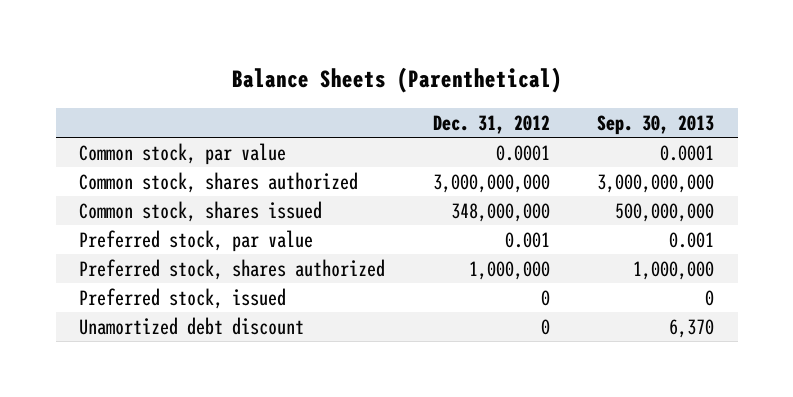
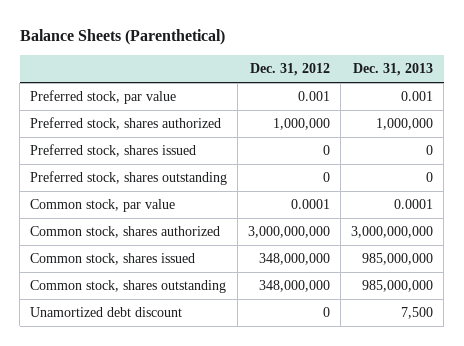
[597,114,715,135] Sep. 30, 2013 -> none
none -> [353,62,434,76] Dec. 31, 2013
[79,229,314,252] Preferred stock, par value -> [30,90,177,105] Preferred stock, par value
[79,258,386,280] Preferred stock, shares authorized -> [30,117,222,131] Preferred stock, shares authorized
none -> [30,144,197,158] Preferred stock, shares issued
none -> [30,171,228,186] Preferred stock, shares outstanding
[79,287,287,309] Preferred stock, issued -> none
none -> [30,280,227,294] Common stock, shares outstanding

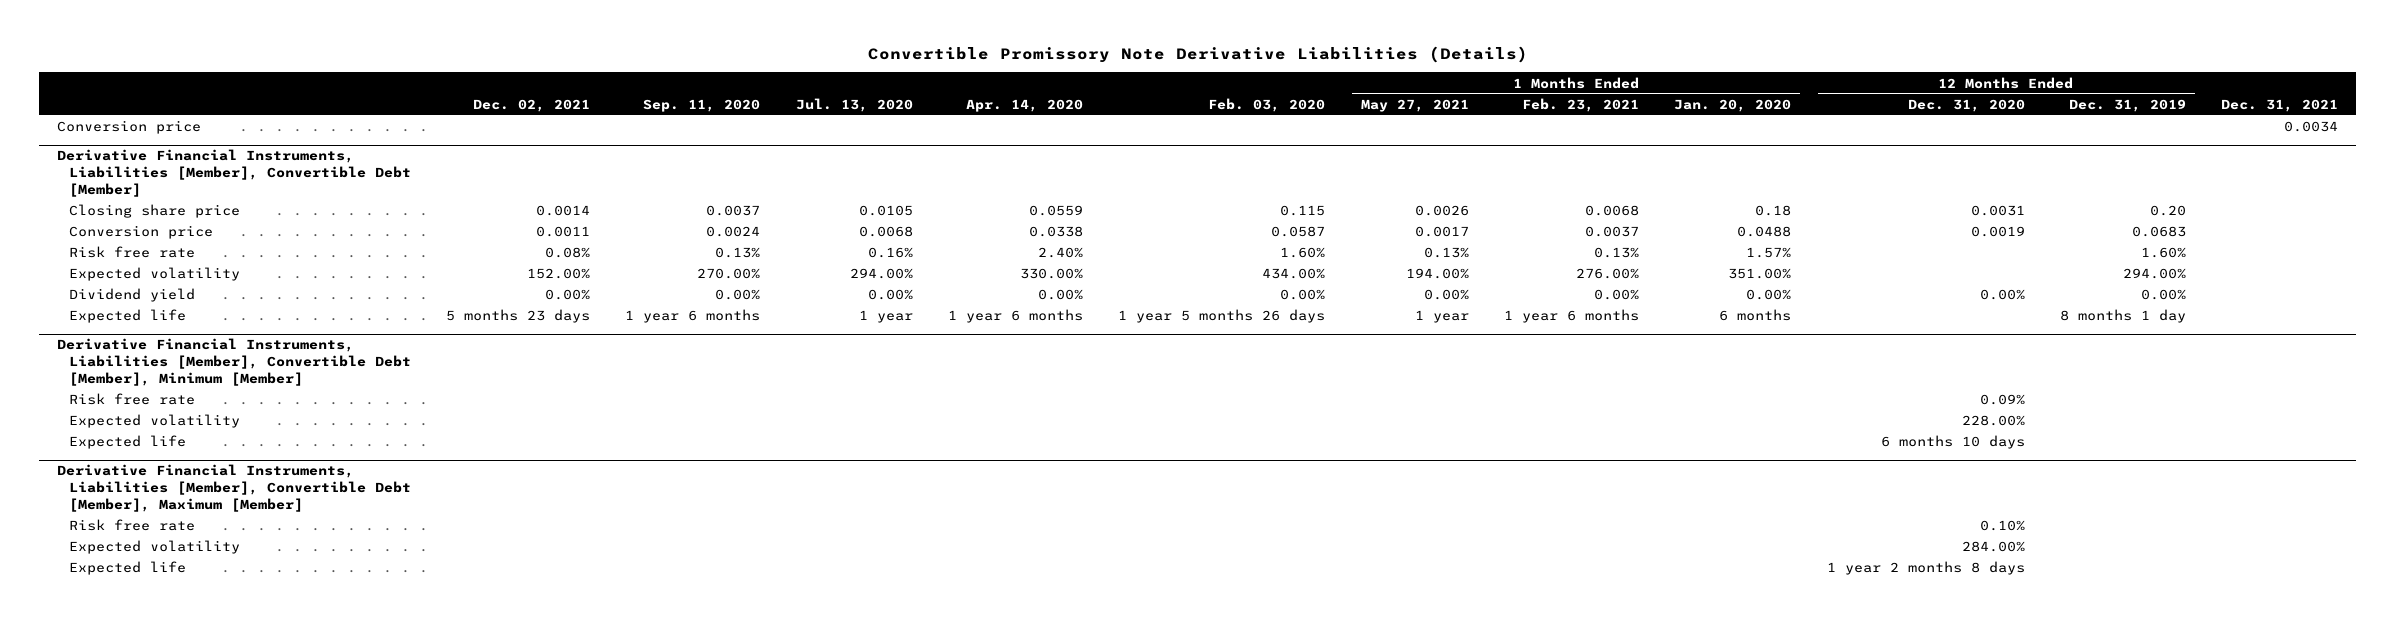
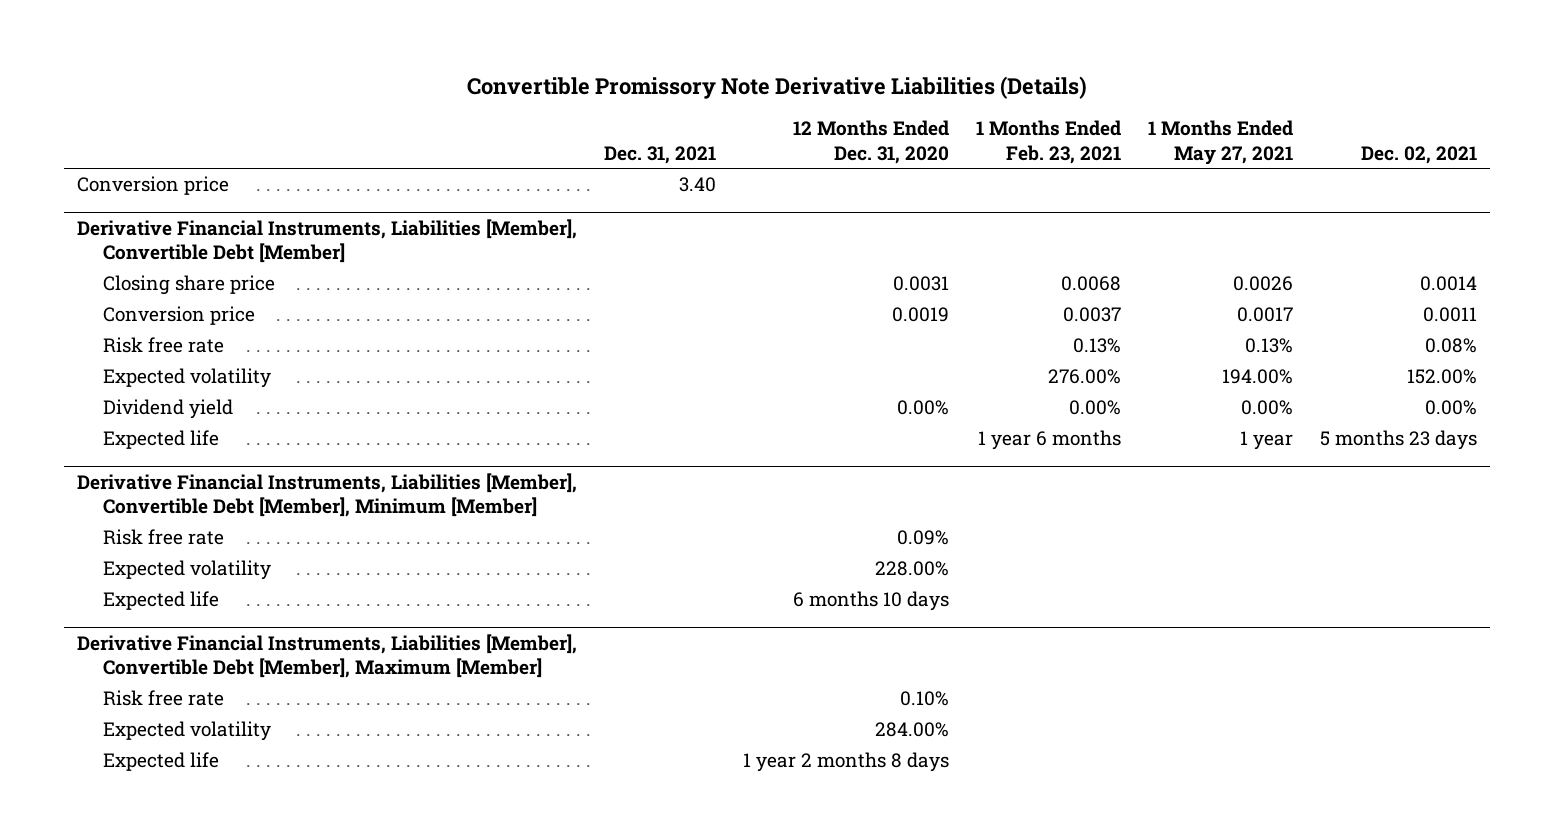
[643,98,761,112] Sep. 11, 2020 -> none
[795,97,913,112] Jul. 13, 2020 -> none
[965,98,1083,112] Apr. 14, 2020 -> none
[1208,97,1326,112] Feb. 03, 2020 -> none
[1674,98,1792,112] Jan. 20, 2020 -> none
[2069,98,2187,112] Dec. 31, 2019 -> none
[2284,121,2339,133] 0.0034 -> [679,177,717,193] 3.40

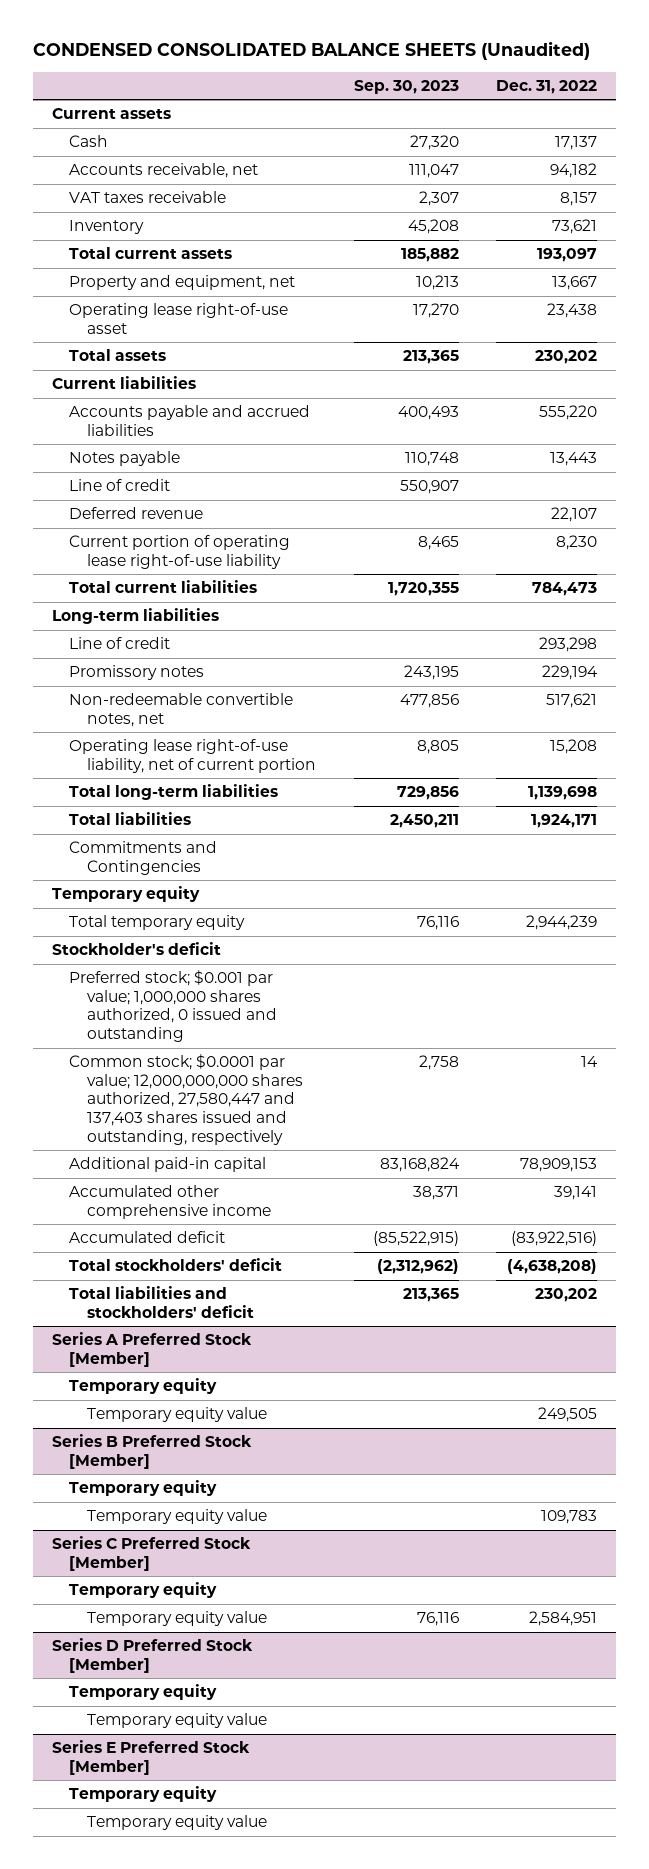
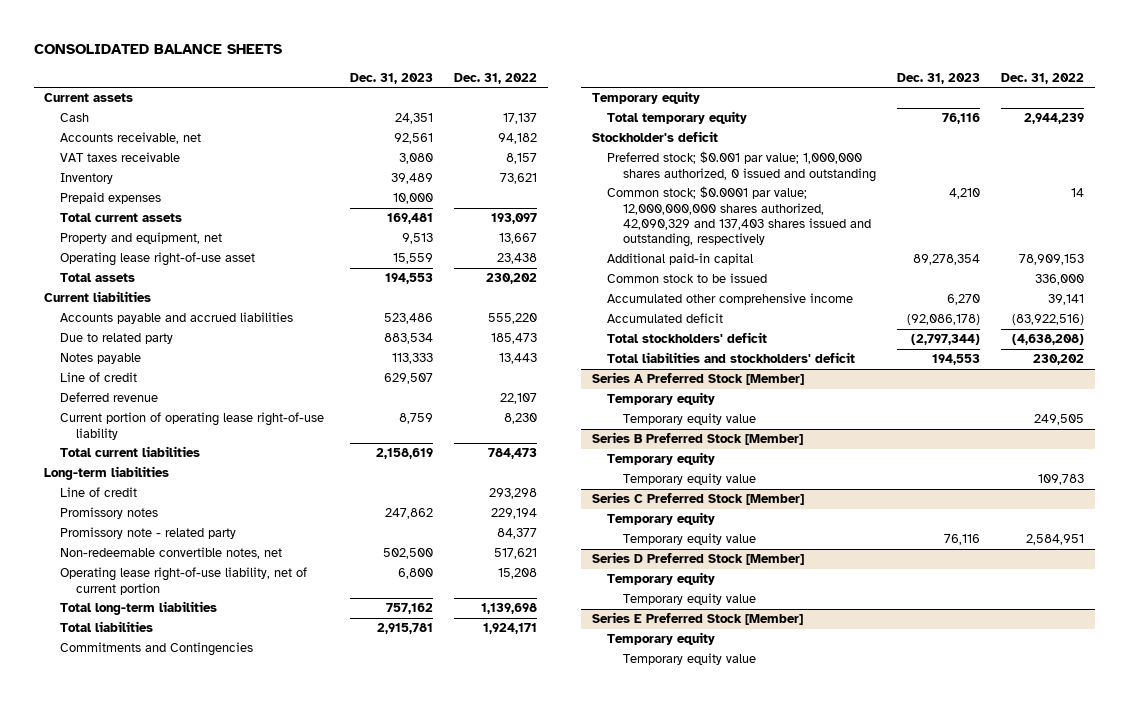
[32,41,590,61] CONDENSED CONSOLIDATED BALANCE SHEETS (Unaudited) -> [33,44,282,55] CONSOLIDATED BALANCE SHEETS
[353,79,459,94] Sep. 30, 2023 -> none
none -> [350,72,434,84] Dec. 31, 2023
none -> [60,192,162,205] Prepaid expenses
none -> [60,333,174,345] Due to related party
none -> [60,527,237,540] Promissory note - related party
[69,1054,303,1145] Common stock; $0.0001 par value; 12,000,000,000 shares authorized, 27,580,447 and 137,403 shares issued and outstanding, respectively -> [607,186,872,248] Common stock; $0.0001 par value; 12,000,000,000 shares authorized, 42,090,329 and 137,403 shares issued and outstanding, respectively
none -> [607,273,768,284] Common stock to be issued

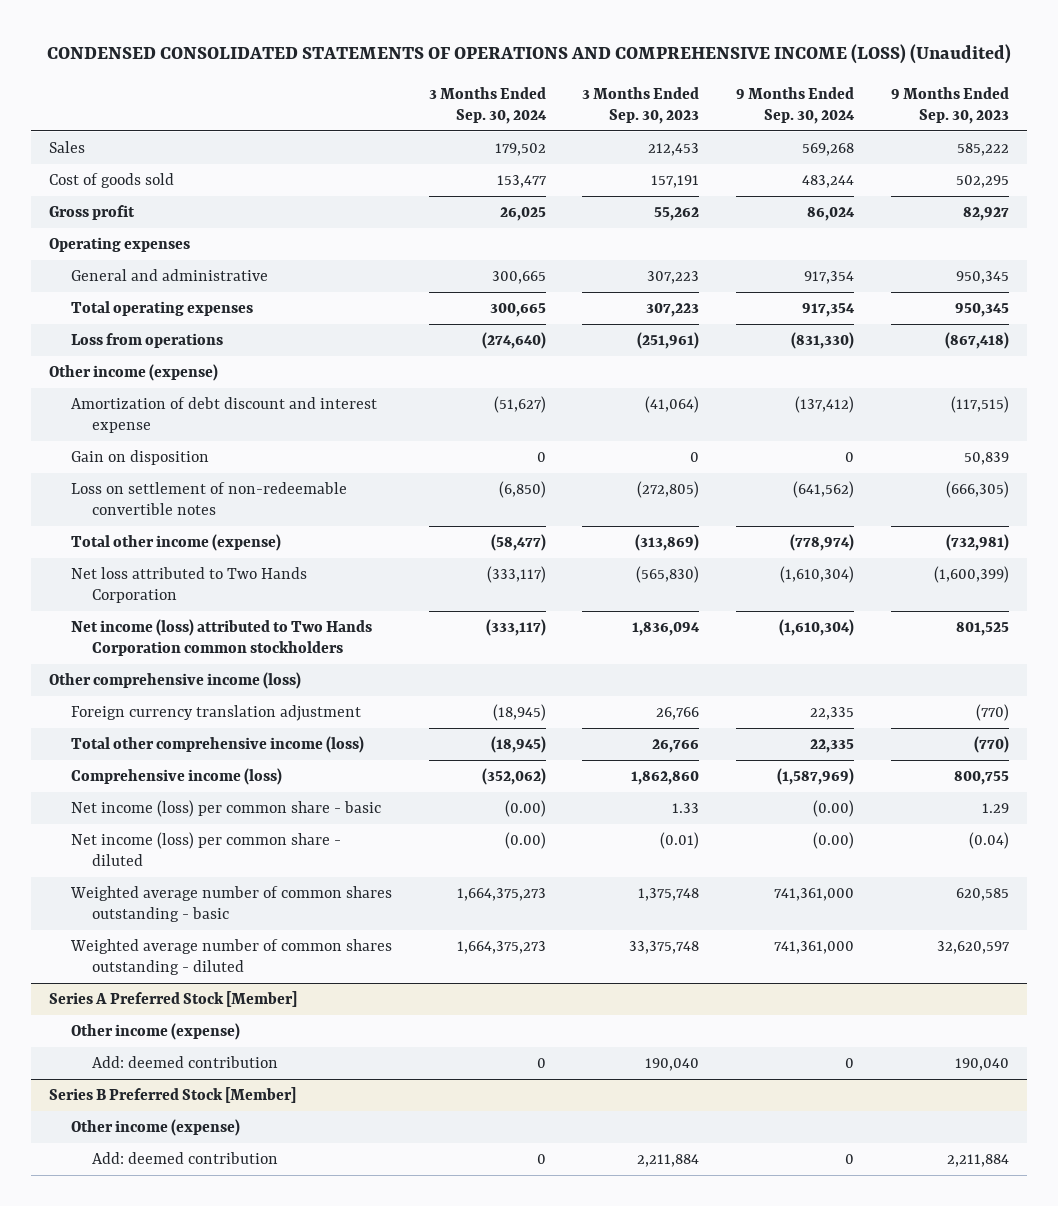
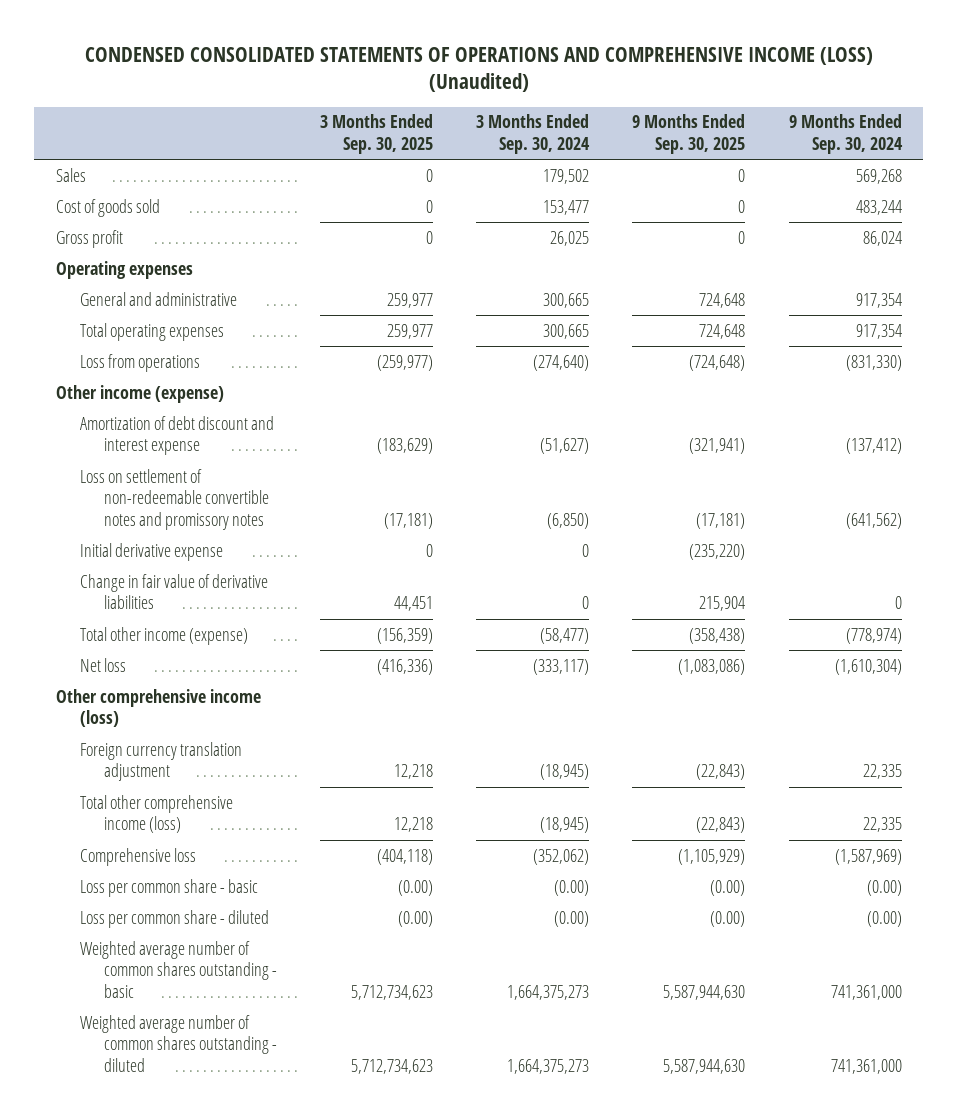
[582,86,700,124] 3 Months Ended Sep. 30, 2023 -> none
[891,86,1010,124] 9 Months Ended Sep. 30, 2023 -> none
none -> [319,114,433,155] 3 Months Ended Sep. 30, 2025
none -> [632,114,746,155] 9 Months Ended Sep. 30, 2025
[70,450,209,466] Gain on disposition -> none
[70,482,347,516] Loss on settlement of non-redeemable convertible notes -> [79,468,269,531] Loss on settlement of non-redeemable convertible notes and promissory notes
none -> [79,542,223,561] Initial derivative expense
none -> [79,573,268,610] Change in fair value of derivative liabilities
[70,619,372,657] Net income (loss) attributed to Two Hands Corporation common stockholders -> none
[70,567,307,604] Net loss attributed to Two Hands Corporation -> [79,657,126,672] Net loss
[70,768,282,786] Comprehensive income (loss) -> [79,847,196,866] Comprehensive loss
[70,800,381,818] Net income (loss) per common share - basic -> [79,878,258,897] Loss per common share - basic
[70,832,341,867] Net income (loss) per common share - diluted -> [79,909,269,928] Loss per common share - diluted
[49,991,298,1008] Series A Preferred Stock [Member] -> none
[70,1023,240,1041] Other income (expense) -> none
[92,1056,279,1069] Add: deemed contribution -> none
[49,1087,297,1104] Series B Preferred Stock [Member] -> none
[70,1119,240,1137] Other income (expense) -> none
[92,1152,279,1165] Add: deemed contribution -> none

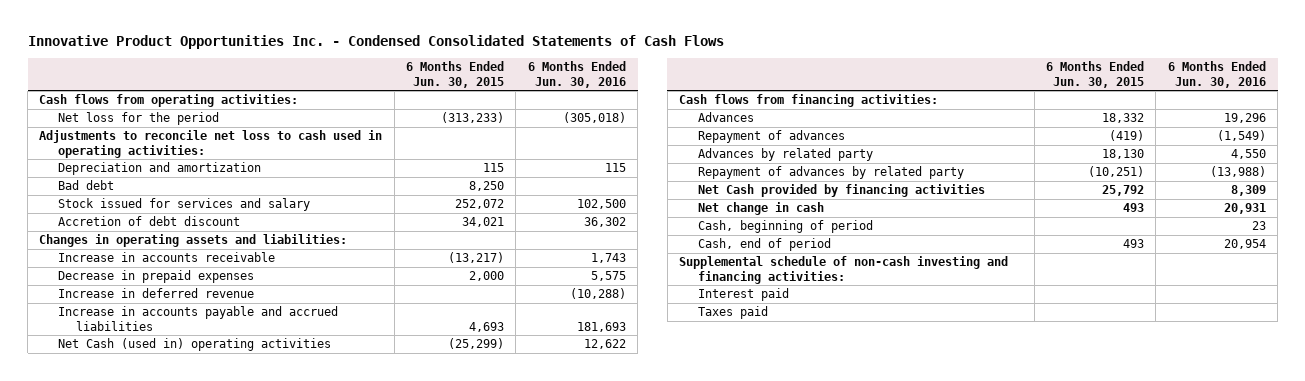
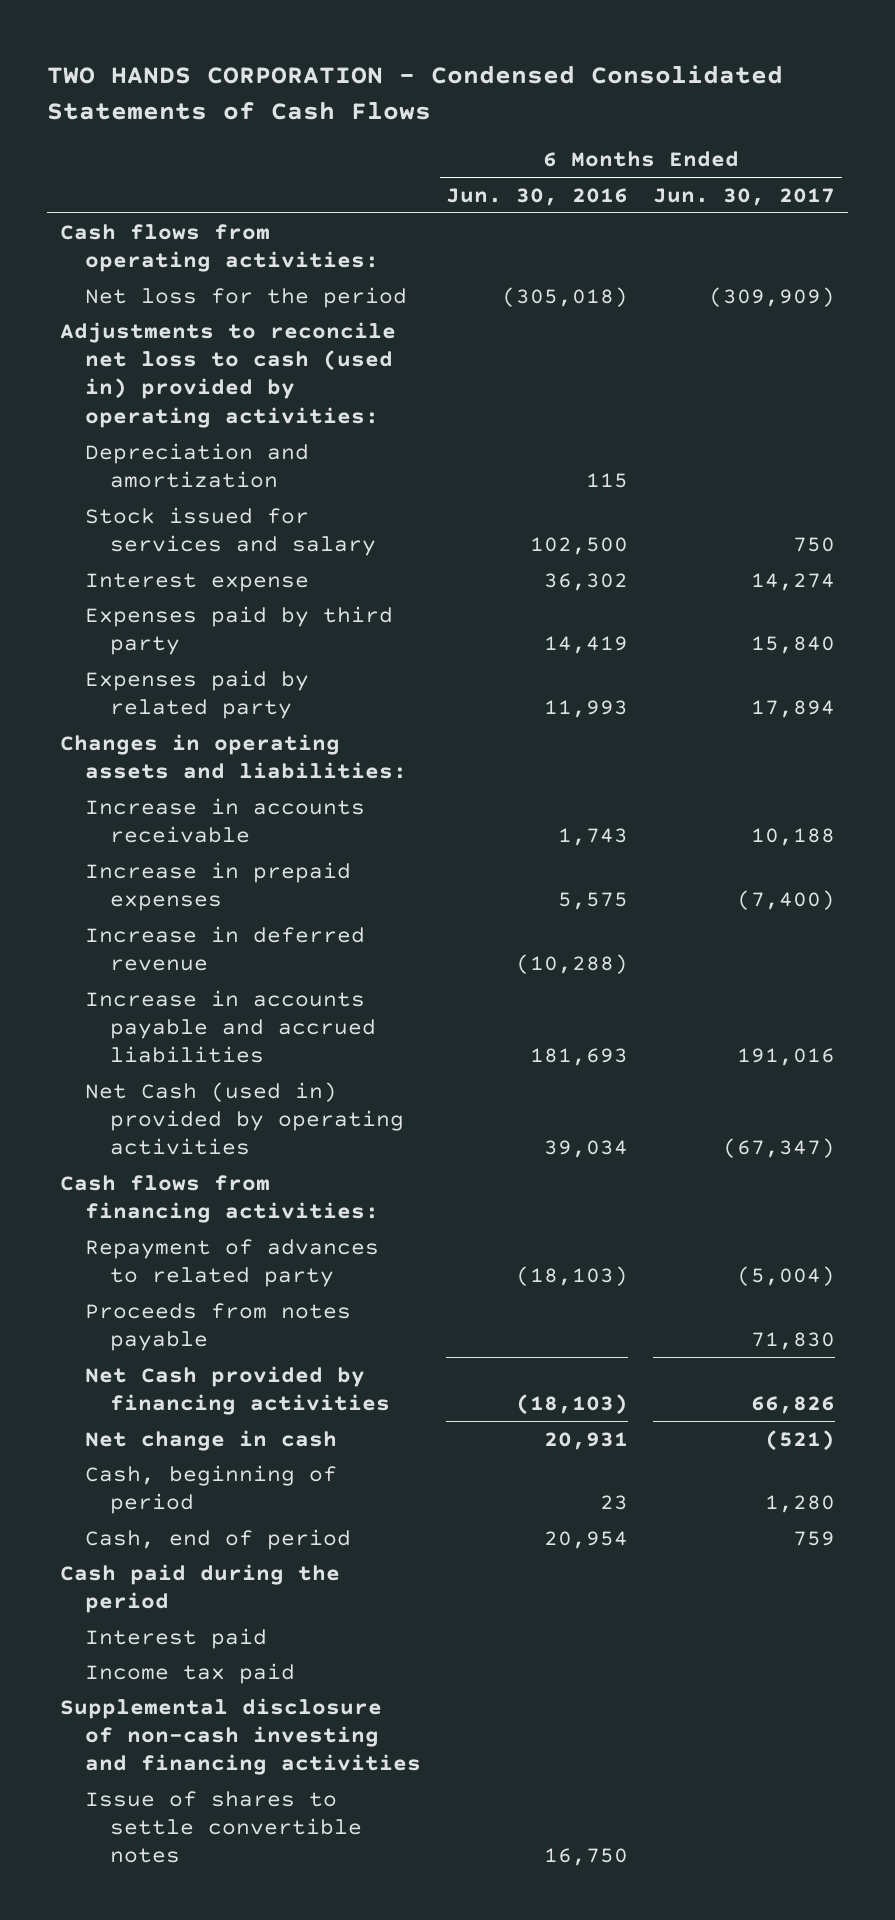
[27,35,724,50] Innovative Product Opportunities Inc. - Condensed Consolidated Statements of Cash Flows -> [47,64,784,120] TWO HANDS CORPORATION - Condensed Consolidated Statements of Cash Flows
[406,61,505,88] 6 Months Ended Jun. 30, 2015 -> none
none -> [653,187,836,206] Jun. 30, 2017
[39,130,383,158] Adjustments to reconcile net loss to cash used in operating activities: -> [59,321,396,428] Adjustments to reconcile net loss to cash (used in) provided by operating activities:
[57,180,114,191] Bad debt -> none
[57,216,240,227] Accretion of debt discount -> [85,572,310,592] Interest expense
none -> [85,605,394,655] Expenses paid by third party
none -> [85,669,310,719] Expenses paid by related party
[57,270,254,284] Decrease in prepaid expenses -> [85,861,352,911] Increase in prepaid expenses
[57,338,331,352] Net Cash (used in) operating activities -> [85,1081,405,1156] Net Cash (used in) provided by operating activities
[583,339,626,350] 12,622 -> [544,1140,629,1159] 39,034
[697,112,754,123] Advances -> none
[697,130,845,144] Repayment of advances -> none
[697,148,873,162] Advances by related party -> none
[697,166,964,180] Repayment of advances by related party -> [85,1238,380,1287] Repayment of advances to related party
[1209,166,1266,178] (13,988) -> [516,1265,629,1286] (18,103)
none -> [85,1302,352,1351] Proceeds from notes payable
[1230,185,1266,197] 8,309 -> [516,1393,629,1415] (18,103)
[679,256,1009,284] Supplemental schedule of non-cash investing and financing activities: -> none
none -> [59,1563,340,1613] Cash paid during the period
[697,306,768,320] Taxes paid -> [85,1662,296,1684] Income tax paid
none -> [59,1697,422,1776] Supplemental disclosure of non-cash investing and financing activities
none -> [85,1790,363,1864] Issue of shares to settle convertible notes

